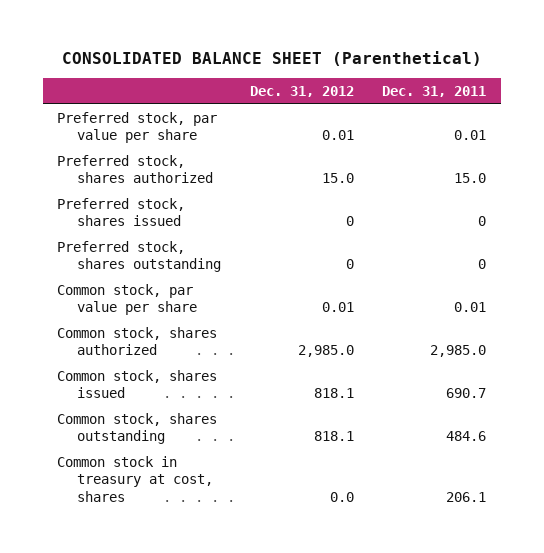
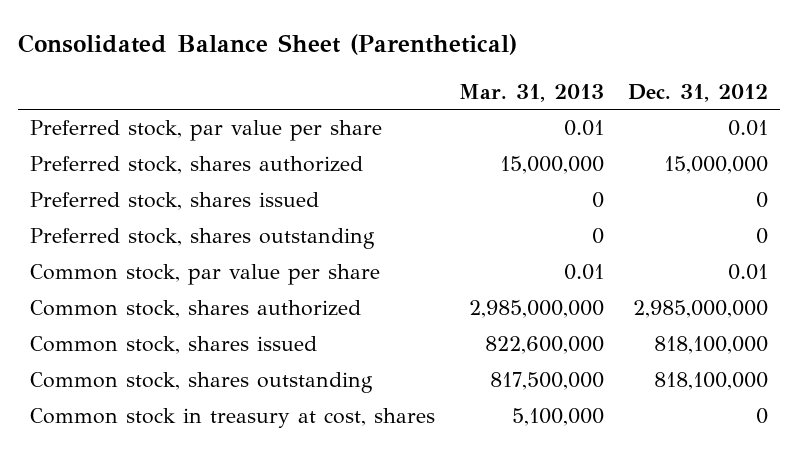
[61,50,482,66] CONSOLIDATED BALANCE SHEET (Parenthetical) -> [18,33,518,55] Consolidated Balance Sheet (Parenthetical)
[382,85,487,97] Dec. 31, 2011 -> none
none -> [459,83,605,102] Mar. 31, 2013
[321,173,354,184] 15.0 -> [664,156,769,175] 15,000,000
[297,345,354,358] 2,985.0 -> [633,300,769,319] 2,985,000,000
[313,388,354,399] 818.1 -> [654,336,769,355] 818,100,000
[313,431,354,442] 818.1 -> [654,372,769,391] 818,100,000
[329,491,354,502] 0.0 -> [756,408,769,425] 0

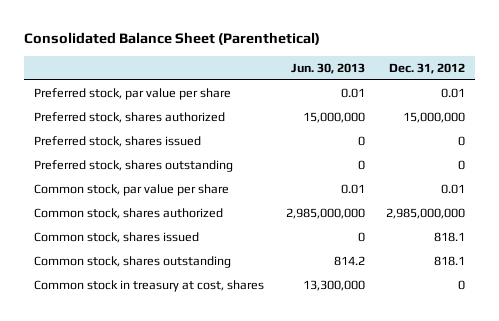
[459,83,605,102] Mar. 31, 2013 -> none
none -> [290,62,365,74] Jun. 30, 2013
[654,336,769,355] 818,100,000 -> [433,231,465,242] 818.1
[654,372,769,391] 818,100,000 -> [433,255,465,266] 818.1

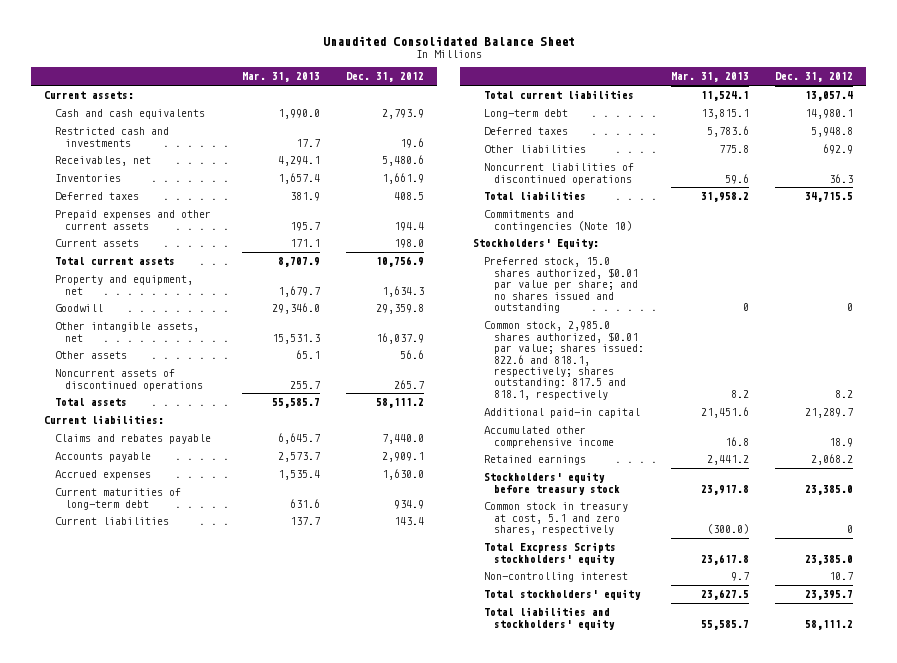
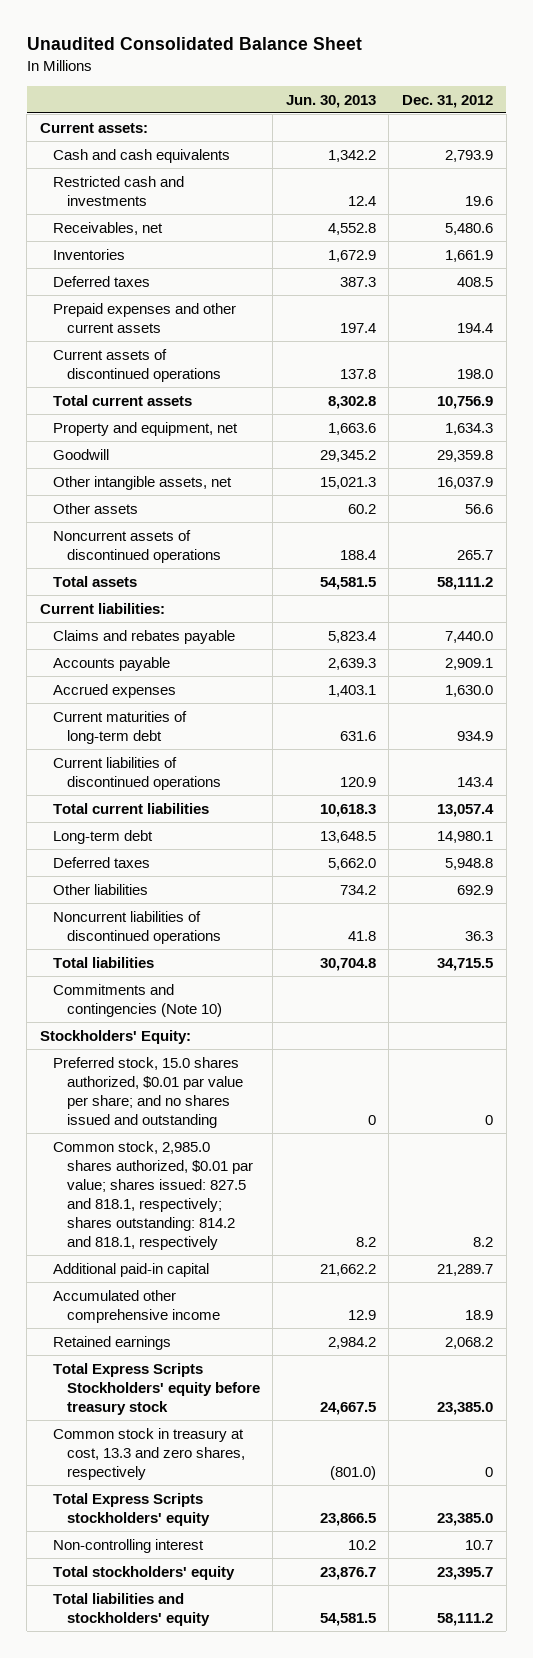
[241,72,320,83] Mar. 31, 2013 -> none
none -> [285,94,376,108] Jun. 30, 2013
[54,239,139,248] Current assets -> [53,348,221,382] Current assets of discontinued operations
[54,517,169,526] Current liabilities -> [53,756,221,790] Current liabilities of discontinued operations
[483,321,645,400] Common stock, 2,985.0 shares authorized, $0.01 par value; shares issued: 822.6 and 818.1, respectively; shares outstanding: 817.5 and 818.1, respectively -> [53,1140,253,1250] Common stock, 2,985.0 shares authorized, $0.01 par value; shares issued: 827.5 and 818.1, respectively; shares outstanding: 814.2 and 818.1, respectively
[483,472,621,495] Stockholders' equity before treasury stock -> [53,1362,260,1415] Total Express Scripts Stockholders' equity before treasury stock
[483,502,628,536] Common stock in treasury at cost, 5.1 and zero shares, respectively -> [53,1427,245,1480] Common stock in treasury at cost, 13.3 and zero shares, respectively
[483,542,616,565] Total Excpress Scripts stockholders' equity -> [53,1492,210,1526] Total Express Scripts stockholders' equity

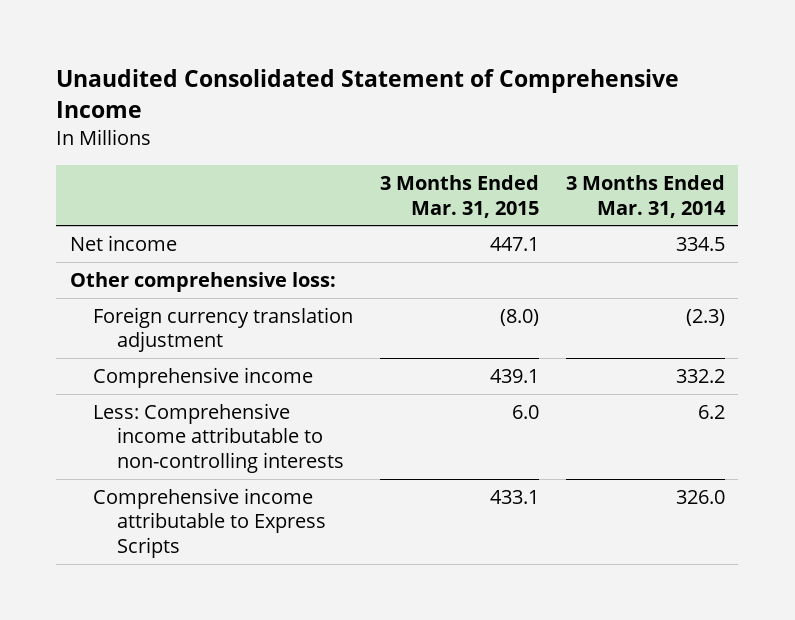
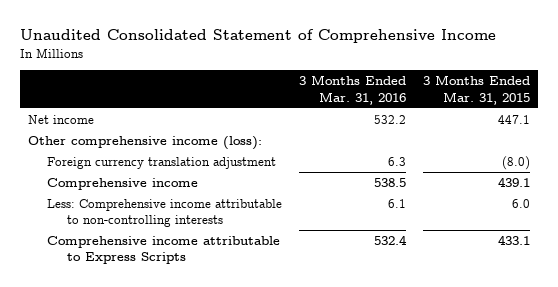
[565,174,726,218] 3 Months Ended Mar. 31, 2014 -> none
none -> [299,75,407,105] 3 Months Ended Mar. 31, 2016
[69,271,336,292] Other comprehensive loss: -> [28,135,263,150] Other comprehensive income (loss):

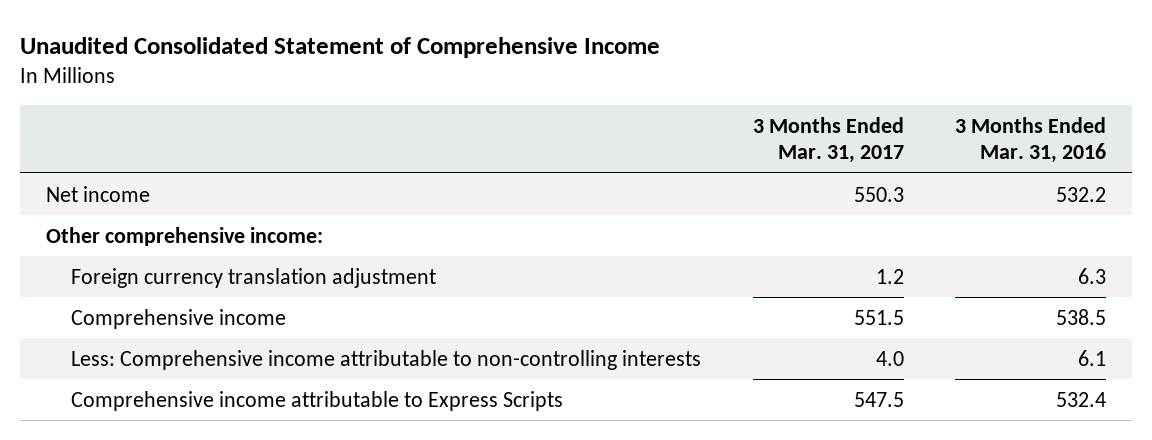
[422,75,530,105] 3 Months Ended Mar. 31, 2015 -> none
none -> [752,116,904,164] 3 Months Ended Mar. 31, 2017
[28,135,263,150] Other comprehensive income (loss): -> [45,226,323,246] Other comprehensive income:

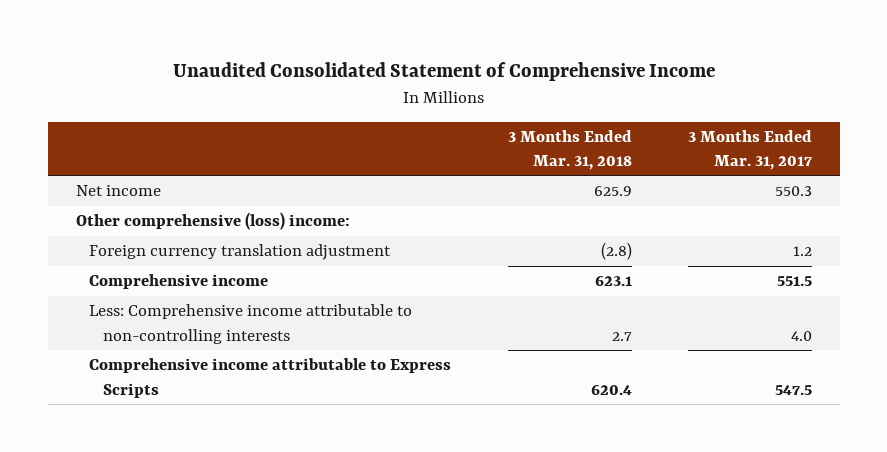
[955,116,1107,164] 3 Months Ended Mar. 31, 2016 -> none
none -> [507,129,632,171] 3 Months Ended Mar. 31, 2018
[45,226,323,246] Other comprehensive income: -> [75,212,350,231] Other comprehensive (loss) income:

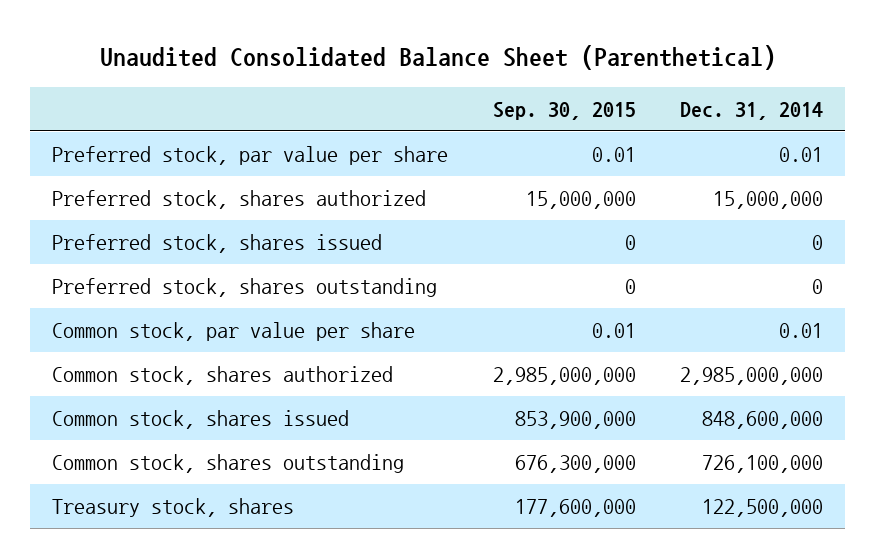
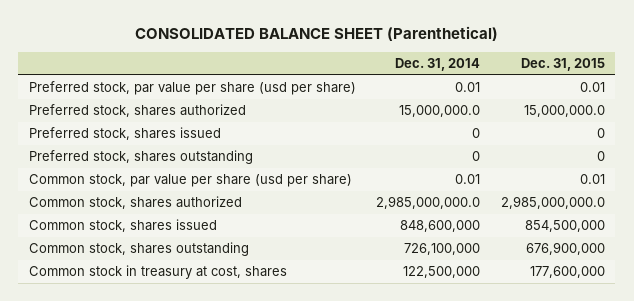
[99,44,776,70] Unaudited Consolidated Balance Sheet (Parenthetical) -> [134,25,498,41] CONSOLIDATED BALANCE SHEET (Parenthetical)
[492,101,636,120] Sep. 30, 2015 -> none
none -> [521,57,606,71] Dec. 31, 2015
[52,146,449,166] Preferred stock, par value per share -> [28,81,356,96] Preferred stock, par value per share (usd per share)
[712,191,823,210] 15,000,000 -> [399,105,481,118] 15,000,000.0
[52,322,416,342] Common stock, par value per share -> [28,174,352,188] Common stock, par value per share (usd per share)
[679,367,823,386] 2,985,000,000 -> [376,196,481,210] 2,985,000,000.0
[52,498,295,518] Treasury stock, shares -> [28,265,287,280] Common stock in treasury at cost, shares

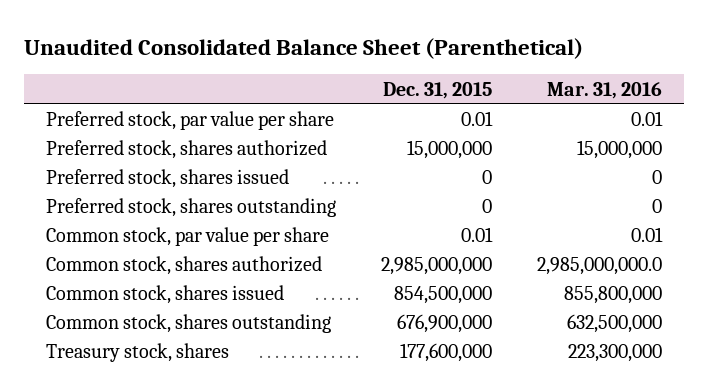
[134,25,498,41] CONSOLIDATED BALANCE SHEET (Parenthetical) -> [23,37,583,59] Unaudited Consolidated Balance Sheet (Parenthetical)
[395,57,481,71] Dec. 31, 2014 -> none
none -> [546,81,662,99] Mar. 31, 2016
[28,81,356,96] Preferred stock, par value per share (usd per share) -> [46,111,335,131] Preferred stock, par value per share
[524,105,606,118] 15,000,000.0 -> [407,140,493,160] 15,000,000
[28,174,352,188] Common stock, par value per share (usd per share) -> [46,227,330,247] Common stock, par value per share
[501,196,606,210] 2,985,000,000.0 -> [381,257,493,276] 2,985,000,000
[28,265,287,280] Common stock in treasury at cost, shares -> [46,343,230,363] Treasury stock, shares

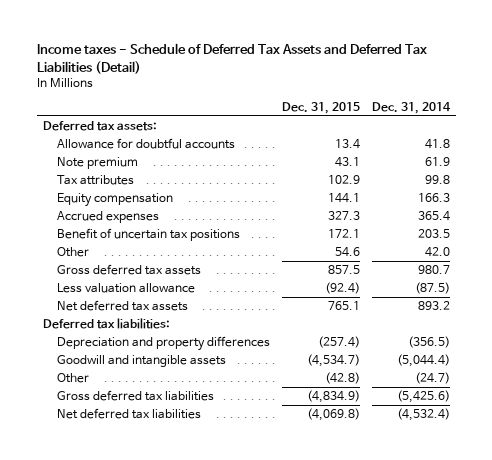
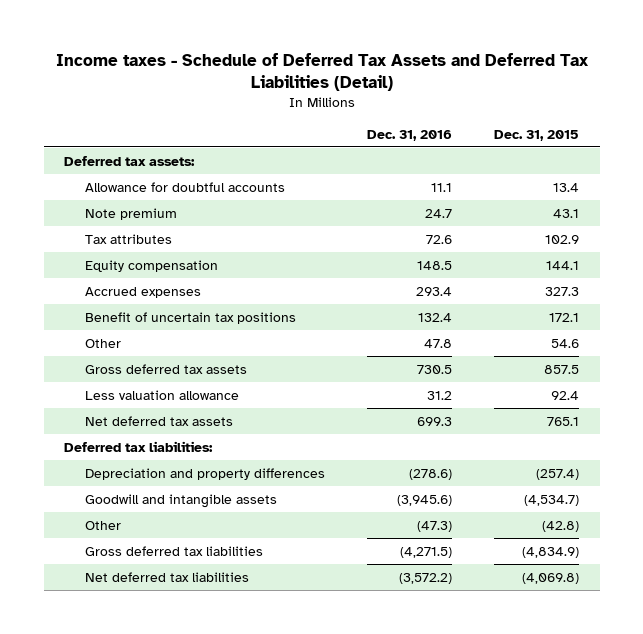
[371,102,451,115] Dec. 31, 2014 -> none
none -> [367,129,453,141] Dec. 31, 2016
[324,281,360,294] (92.4) -> [550,390,579,400] 92.4

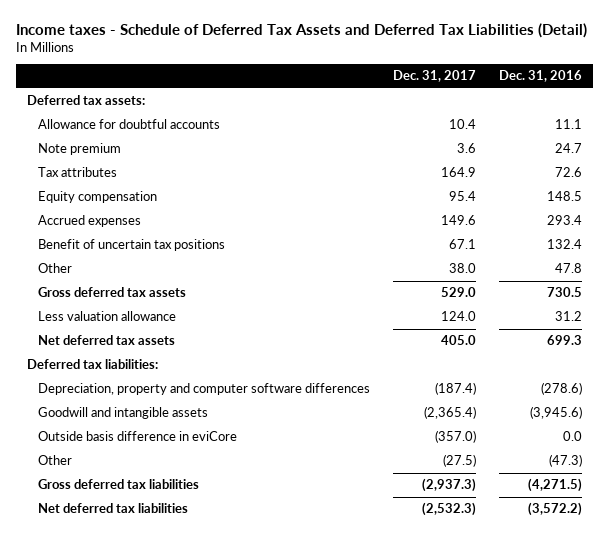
[493,129,579,141] Dec. 31, 2015 -> none
none -> [392,70,476,83] Dec. 31, 2017
[85,467,326,480] Depreciation and property differences -> [38,383,371,396] Depreciation, property and computer software differences
none -> [38,431,238,442] Outside basis difference in eviCore

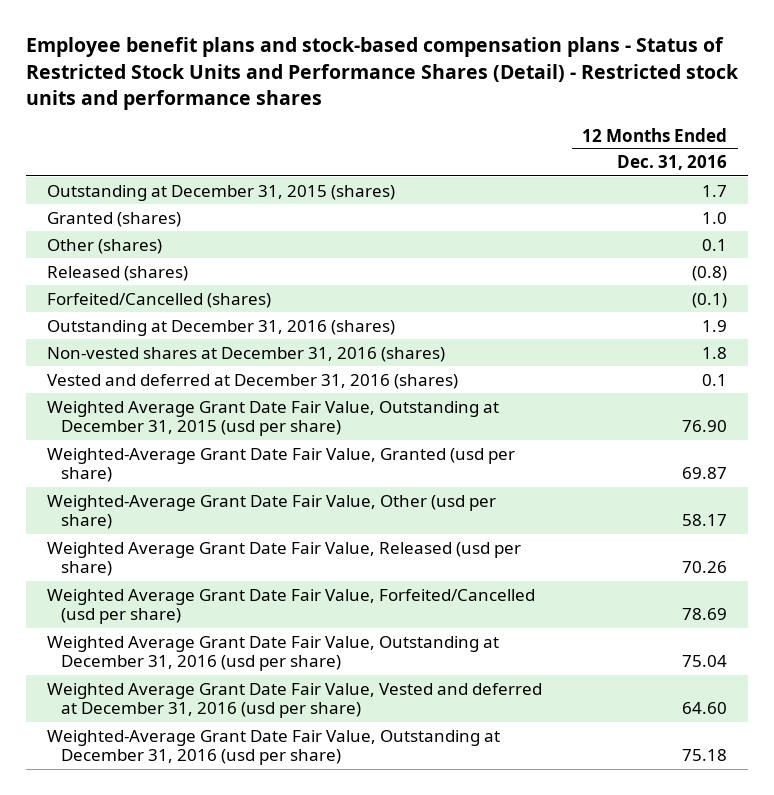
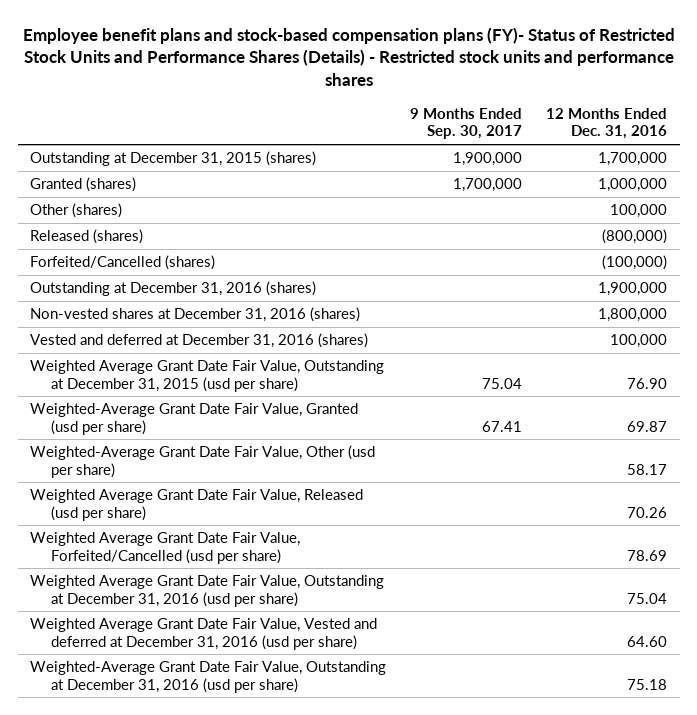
[26,37,740,111] Employee benefit plans and stock-based compensation plans - Status of Restricted Stock Units and Performance Shares (Detail) - Restricted stock units and performance shares -> [22,26,675,87] Employee benefit plans and stock-based compensation plans (FY)- Status of Restricted Stock Units and Performance Shares (Details) - Restricted stock units and performance shares
none -> [410,107,523,140] 9 Months Ended Sep. 30, 2017
[702,184,728,197] 1.7 -> [598,152,668,167] 1,700,000
[702,211,728,224] 1.0 -> [598,178,668,193] 1,000,000
[702,238,728,251] 0.1 -> [610,204,668,219] 100,000
[692,265,728,281] (0.8) -> [602,229,668,245] (800,000)
[692,292,728,308] (0.1) -> [602,255,668,271] (100,000)
[702,319,728,332] 1.9 -> [598,282,668,297] 1,900,000
[702,346,728,359] 1.8 -> [598,308,668,323] 1,800,000
[702,373,728,386] 0.1 -> [610,334,668,349] 100,000

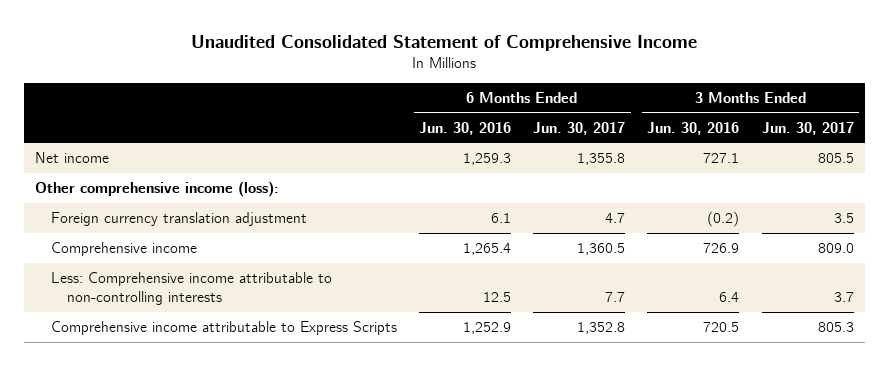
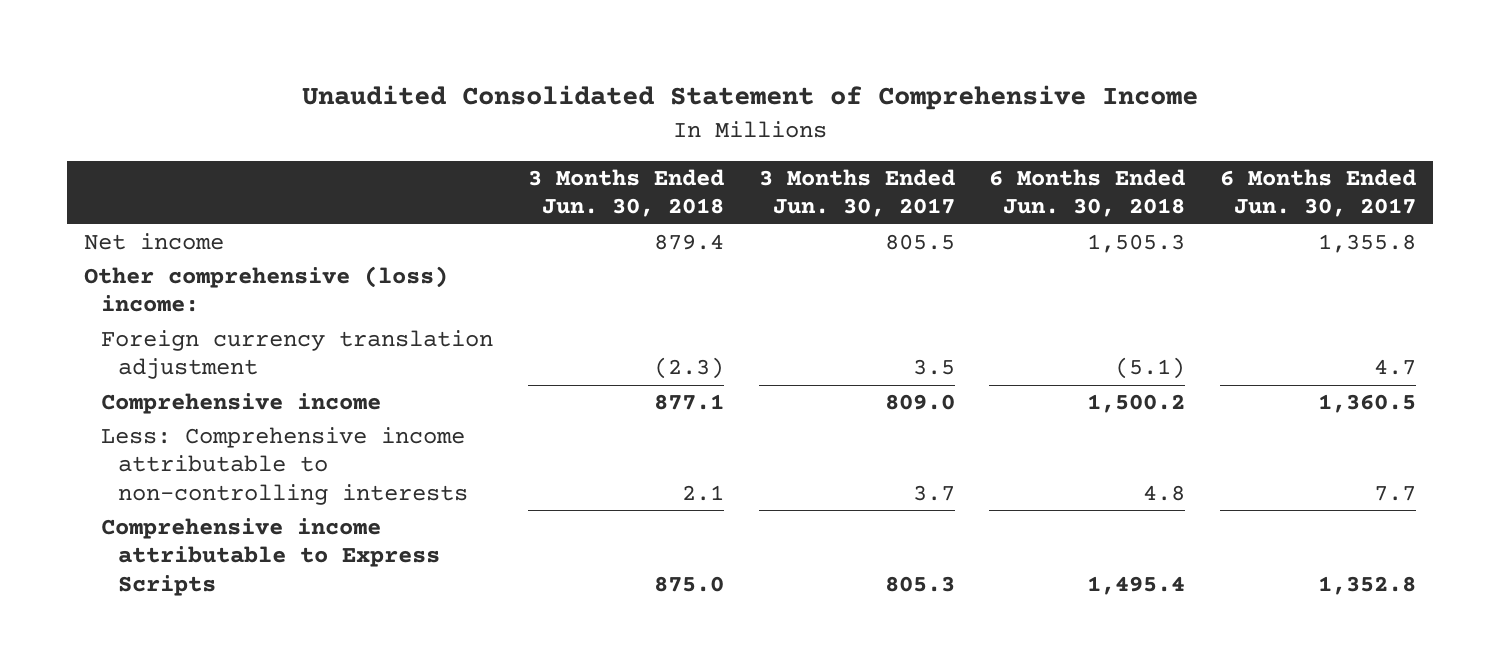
[419,121,512,135] Jun. 30, 2016 -> none
[647,121,740,135] Jun. 30, 2016 -> none
none -> [527,169,724,218] 3 Months Ended Jun. 30, 2018
none -> [989,169,1186,218] 6 Months Ended Jun. 30, 2018
[35,181,280,198] Other comprehensive income (loss): -> [84,266,449,313] Other comprehensive (loss) income:

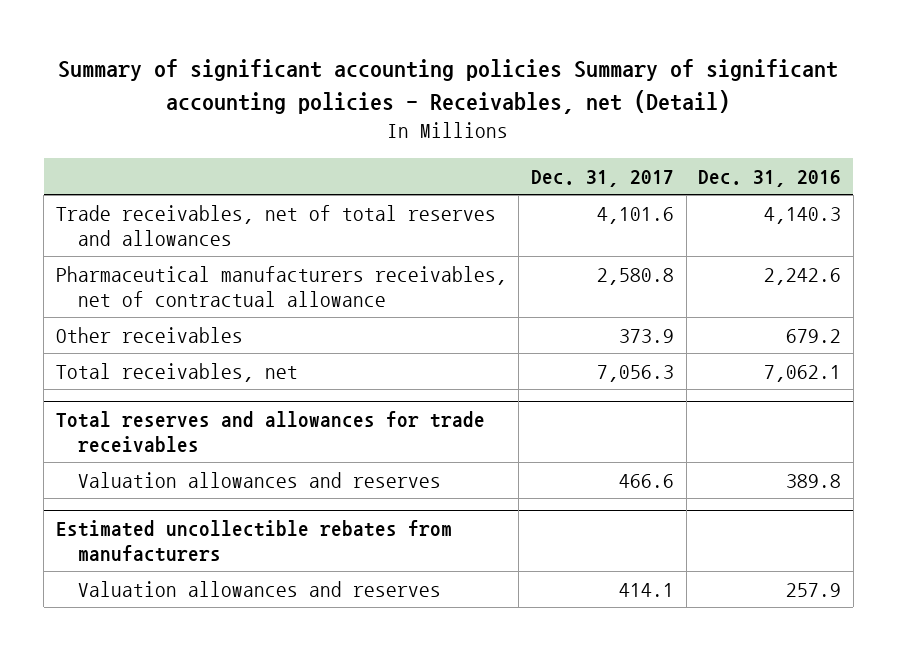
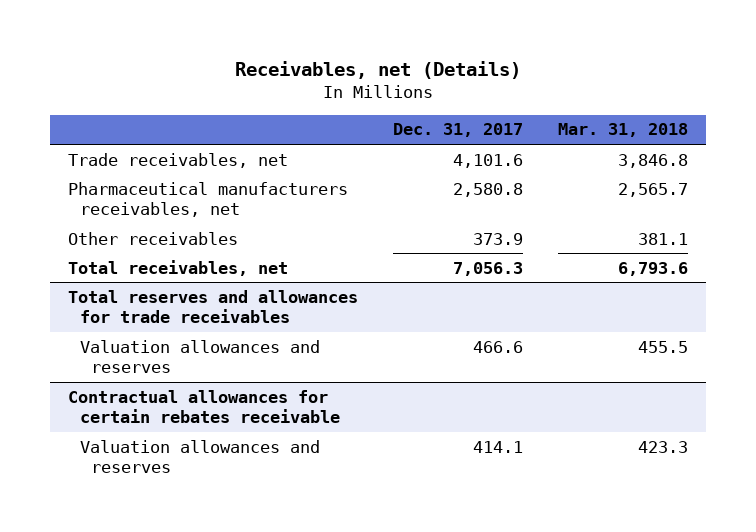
[58,59,839,114] Summary of significant accounting policies Summary of significant accounting policies - Receivables, net (Detail) -> [235,61,522,80] Receivables, net (Details)
[698,169,842,187] Dec. 31, 2016 -> none
none -> [558,123,689,138] Mar. 31, 2018
[55,204,496,246] Trade receivables, net of total reserves and allowances -> [67,152,288,168] Trade receivables, net
[55,265,507,307] Pharmaceutical manufacturers receivables, net of contractual allowance -> [67,181,348,218] Pharmaceutical manufacturers receivables, net
[55,520,452,562] Estimated uncollectible rebates from manufacturers -> none
none -> [67,389,340,424] Contractual allowances for certain rebates receivable

